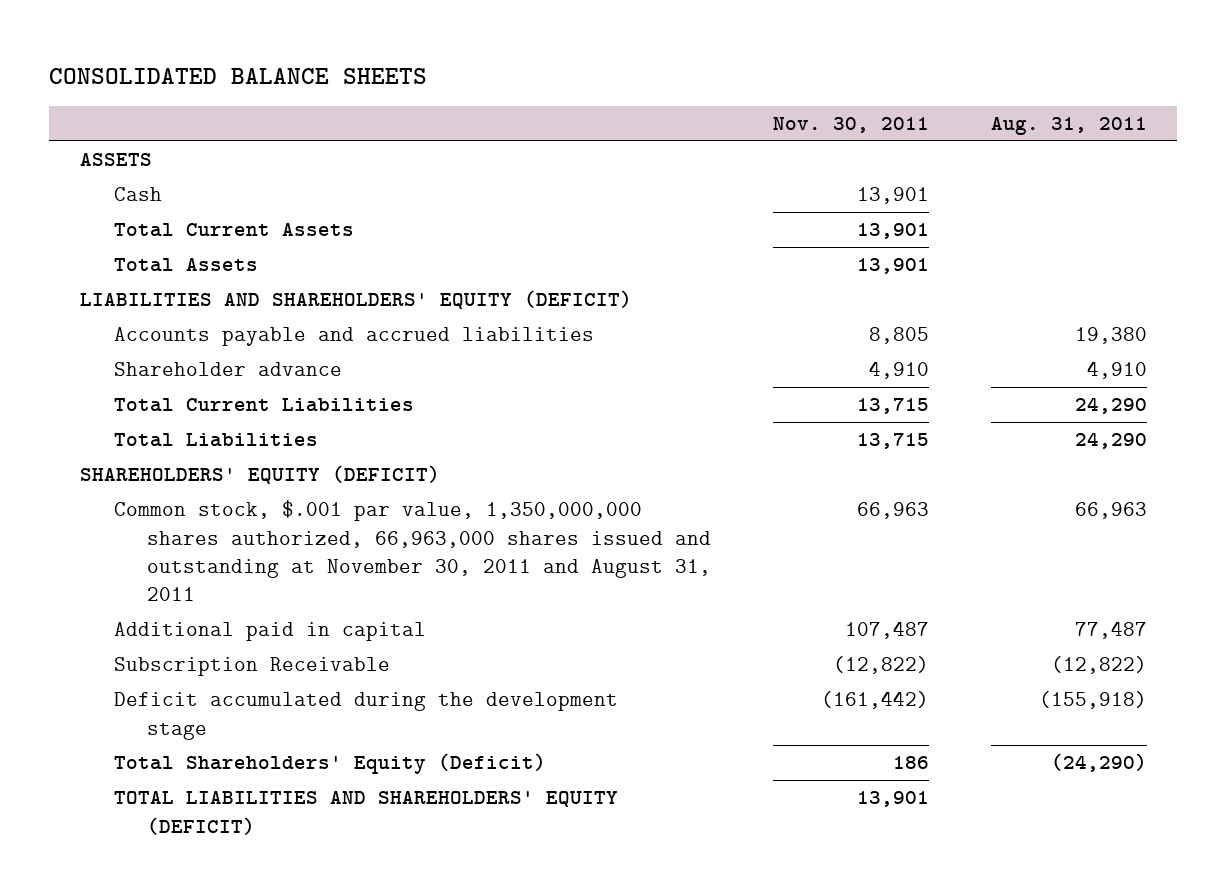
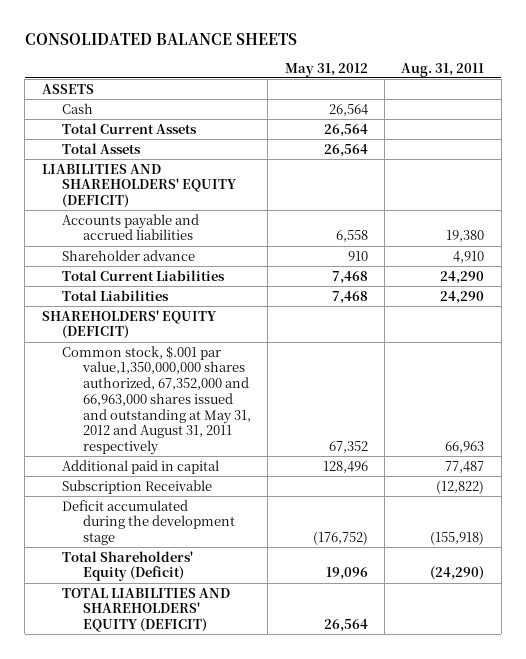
[772,117,929,134] Nov. 30, 2011 -> none
none -> [284,62,368,77] May 31, 2012
[113,500,712,602] Common stock, $.001 par value, 1,350,000,000 shares authorized, 66,963,000 shares issued and outstanding at November 30, 2011 and August 31, 2011 -> [62,345,252,456] Common stock, $.001 par value,1,350,000,000 shares authorized, 67,352,000 and 66,963,000 shares issued and outstanding at May 31, 2012 and August 31, 2011 respectively

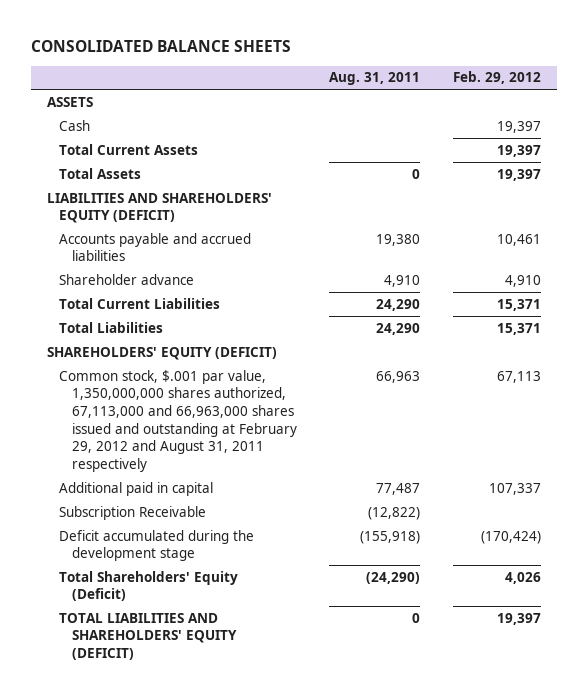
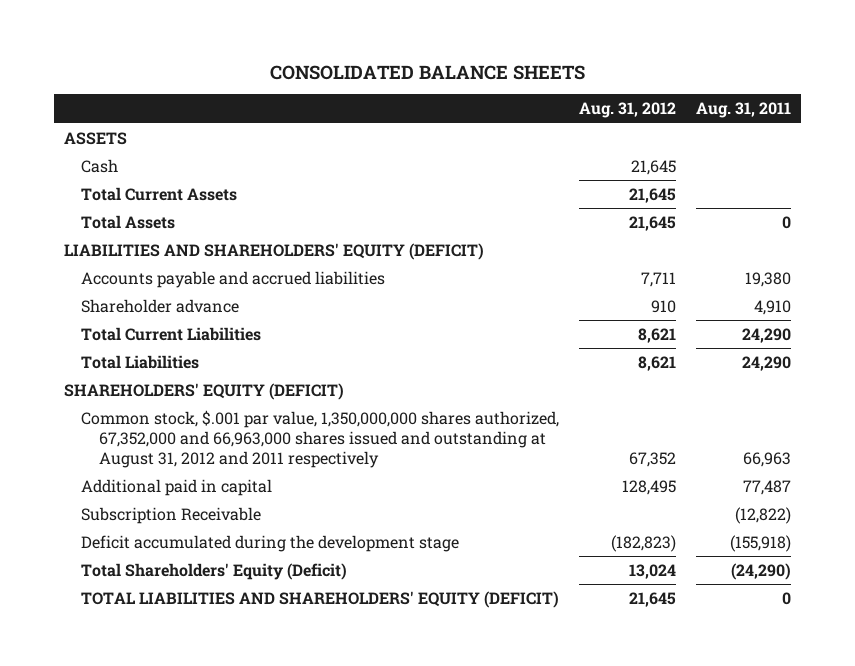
[452,71,541,85] Feb. 29, 2012 -> none
none -> [579,102,677,119] Aug. 31, 2012
[59,369,297,472] Common stock, $.001 par value, 1,350,000,000 shares authorized, 67,113,000 and 66,963,000 shares issued and outstanding at February 29, 2012 and August 31, 2011 respectively -> [81,409,560,468] Common stock, $.001 par value, 1,350,000,000 shares authorized, 67,352,000 and 66,963,000 shares issued and outstanding at August 31, 2012 and 2011 respectively

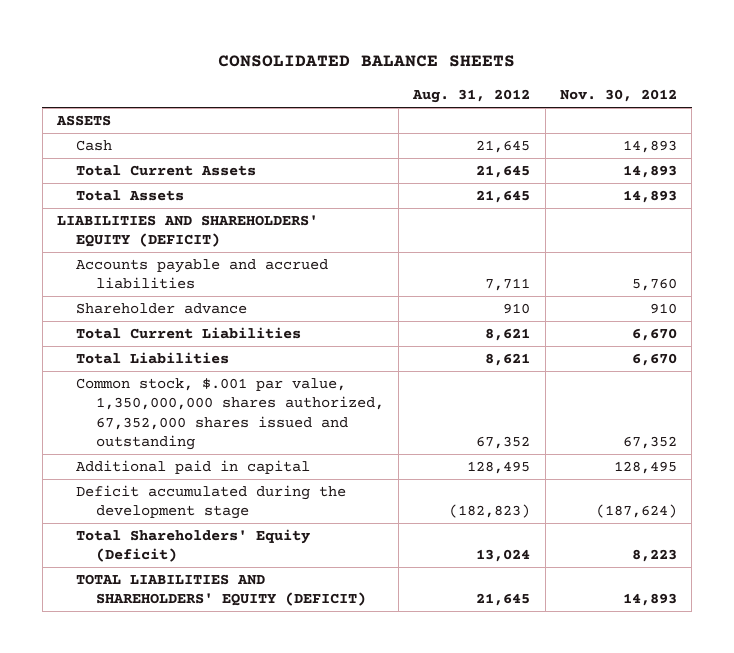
[696,102,792,119] Aug. 31, 2011 -> none
none -> [559,88,677,102] Nov. 30, 2012
[63,382,344,400] SHAREHOLDERS' EQUITY (DEFICIT) -> none
[81,409,560,468] Common stock, $.001 par value, 1,350,000,000 shares authorized, 67,352,000 and 66,963,000 shares issued and outstanding at August 31, 2012 and 2011 respectively -> [76,378,384,450] Common stock, $.001 par value, 1,350,000,000 shares authorized, 67,352,000 shares issued and outstanding
[81,506,262,524] Subscription Receivable -> none

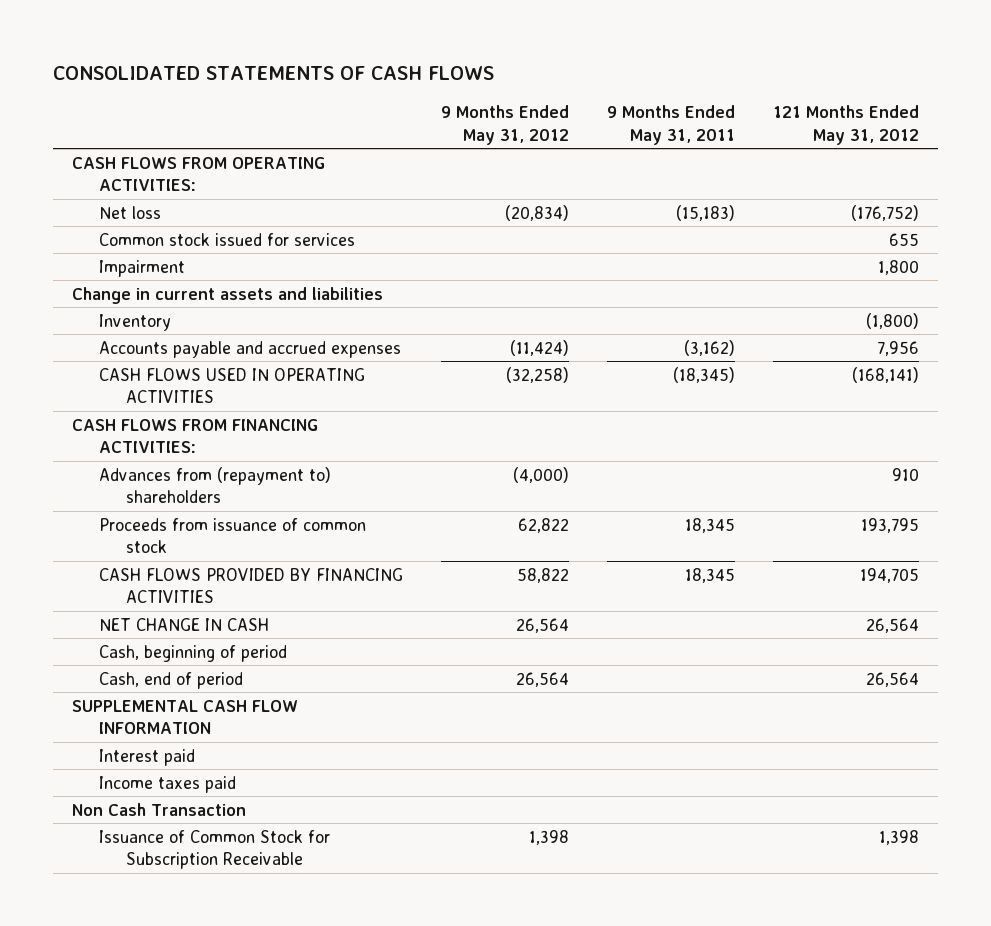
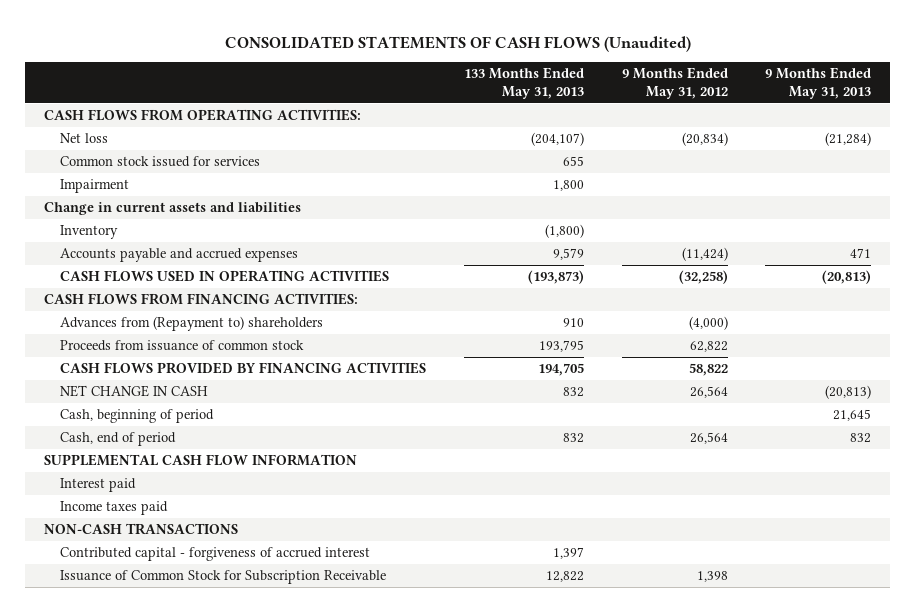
[52,66,494,81] CONSOLIDATED STATEMENTS OF CASH FLOWS -> [224,35,691,52] CONSOLIDATED STATEMENTS OF CASH FLOWS (Unaudited)
[607,104,736,145] 9 Months Ended May 31, 2011 -> none
[772,104,919,145] 121 Months Ended May 31, 2012 -> none
none -> [463,67,584,99] 133 Months Ended May 31, 2013
none -> [765,67,872,99] 9 Months Ended May 31, 2013
[99,466,332,504] Advances from (repayment to) shareholders -> [60,316,324,332] Advances from (Repayment to) shareholders
[71,802,246,816] Non Cash Transaction -> [44,523,239,536] NON-CASH TRANSACTIONS
none -> [60,547,371,562] Contributed capital - forgiveness of accrued interest

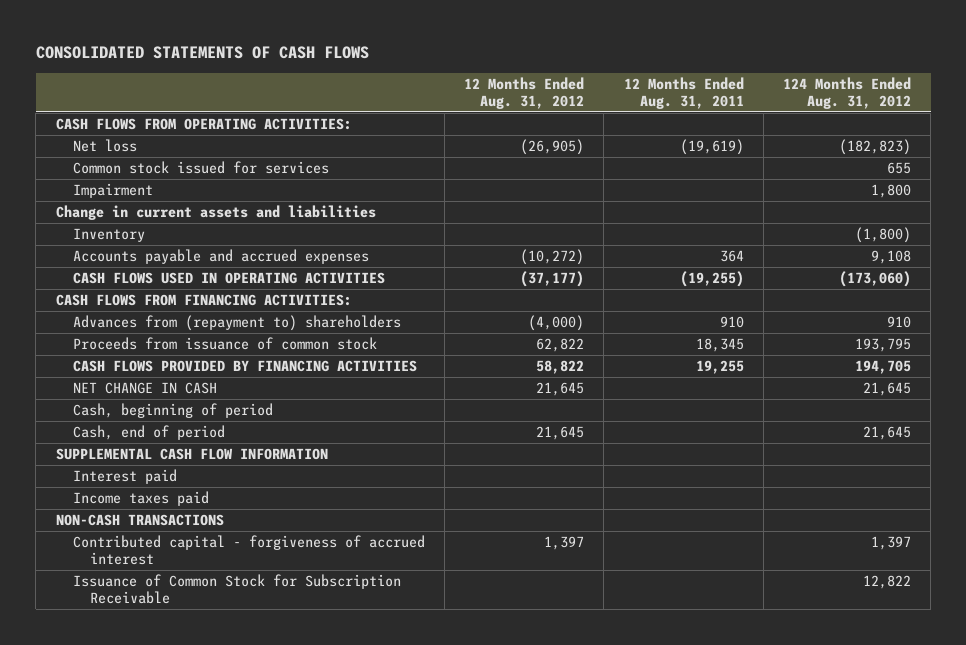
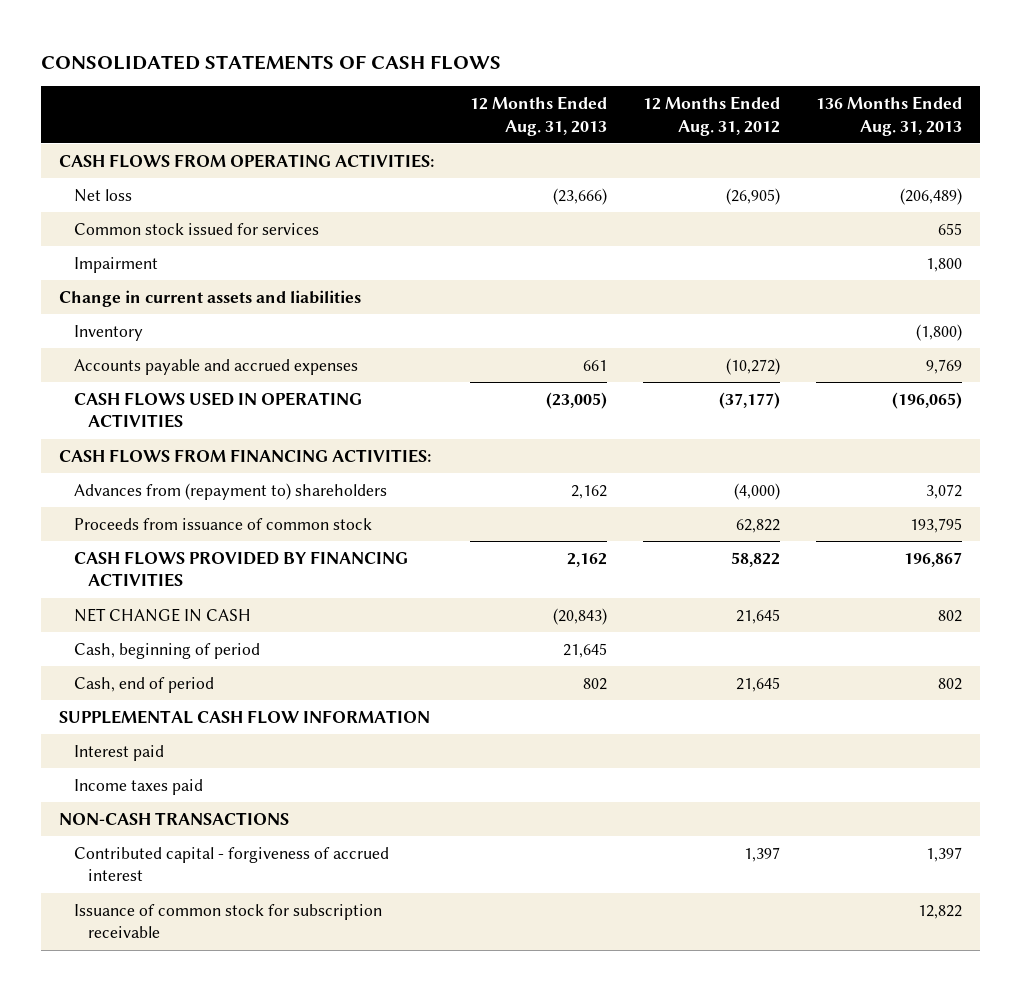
[623,76,744,109] 12 Months Ended Aug. 31, 2011 -> none
[782,76,911,109] 124 Months Ended Aug. 31, 2012 -> none
none -> [470,95,608,136] 12 Months Ended Aug. 31, 2013
none -> [815,95,962,136] 136 Months Ended Aug. 31, 2013
[72,574,401,605] Issuance of Common Stock for Subscription Receivable -> [73,903,382,939] Issuance of common stock for subscription receivable

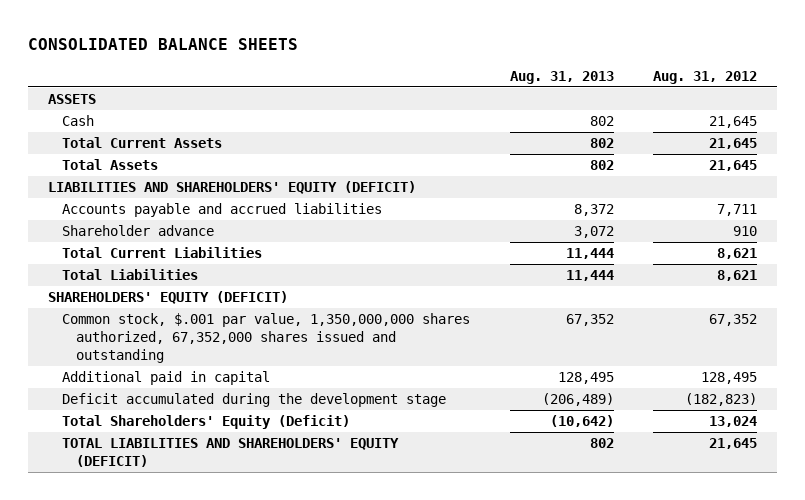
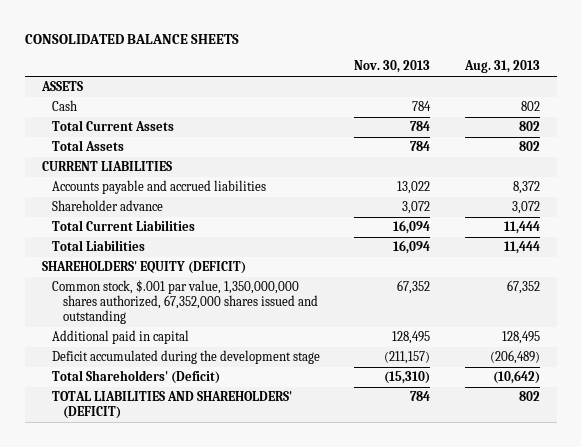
[653,70,758,84] Aug. 31, 2012 -> none
none -> [354,60,431,74] Nov. 30, 2013
[48,181,417,195] LIABILITIES AND SHAREHOLDERS' EQUITY (DEFICIT) -> none
none -> [41,161,172,172] CURRENT LIABILITIES
[61,415,350,430] Total Shareholders' Equity (Deficit) -> [52,370,221,385] Total Shareholders' (Deficit)
[61,438,399,468] TOTAL LIABILITIES AND SHAREHOLDERS' EQUITY (DEFICIT) -> [52,391,293,419] TOTAL LIABILITIES AND SHAREHOLDERS' (DEFICIT)

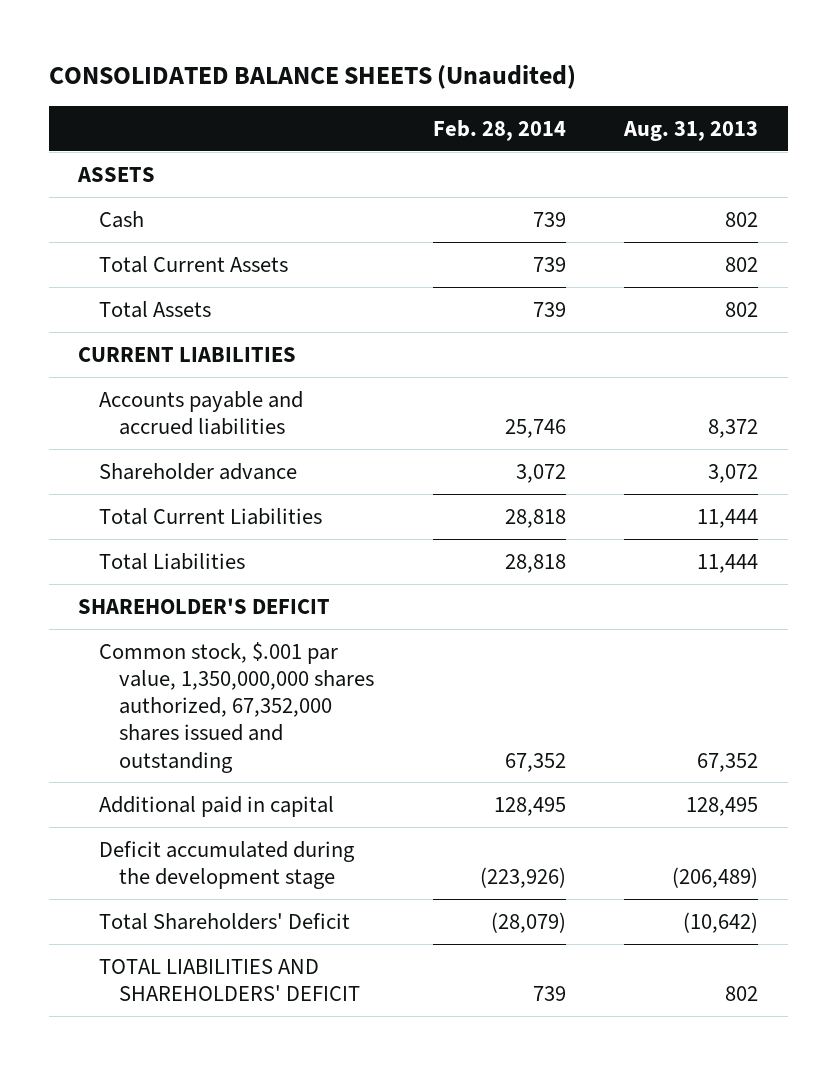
[24,33,239,44] CONSOLIDATED BALANCE SHEETS -> [49,64,577,89] CONSOLIDATED BALANCE SHEETS (Unaudited)
[354,60,431,74] Nov. 30, 2013 -> none
none -> [432,120,566,142] Feb. 28, 2014
[41,261,246,275] SHAREHOLDERS' EQUITY (DEFICIT) -> [78,597,331,614] SHAREHOLDER'S DEFICIT
[52,370,221,385] Total Shareholders' (Deficit) -> [98,912,350,930] Total Shareholders' Deficit
[52,391,293,419] TOTAL LIABILITIES AND SHAREHOLDERS' (DEFICIT) -> [98,958,360,1001] TOTAL LIABILITIES AND SHAREHOLDERS' DEFICIT

